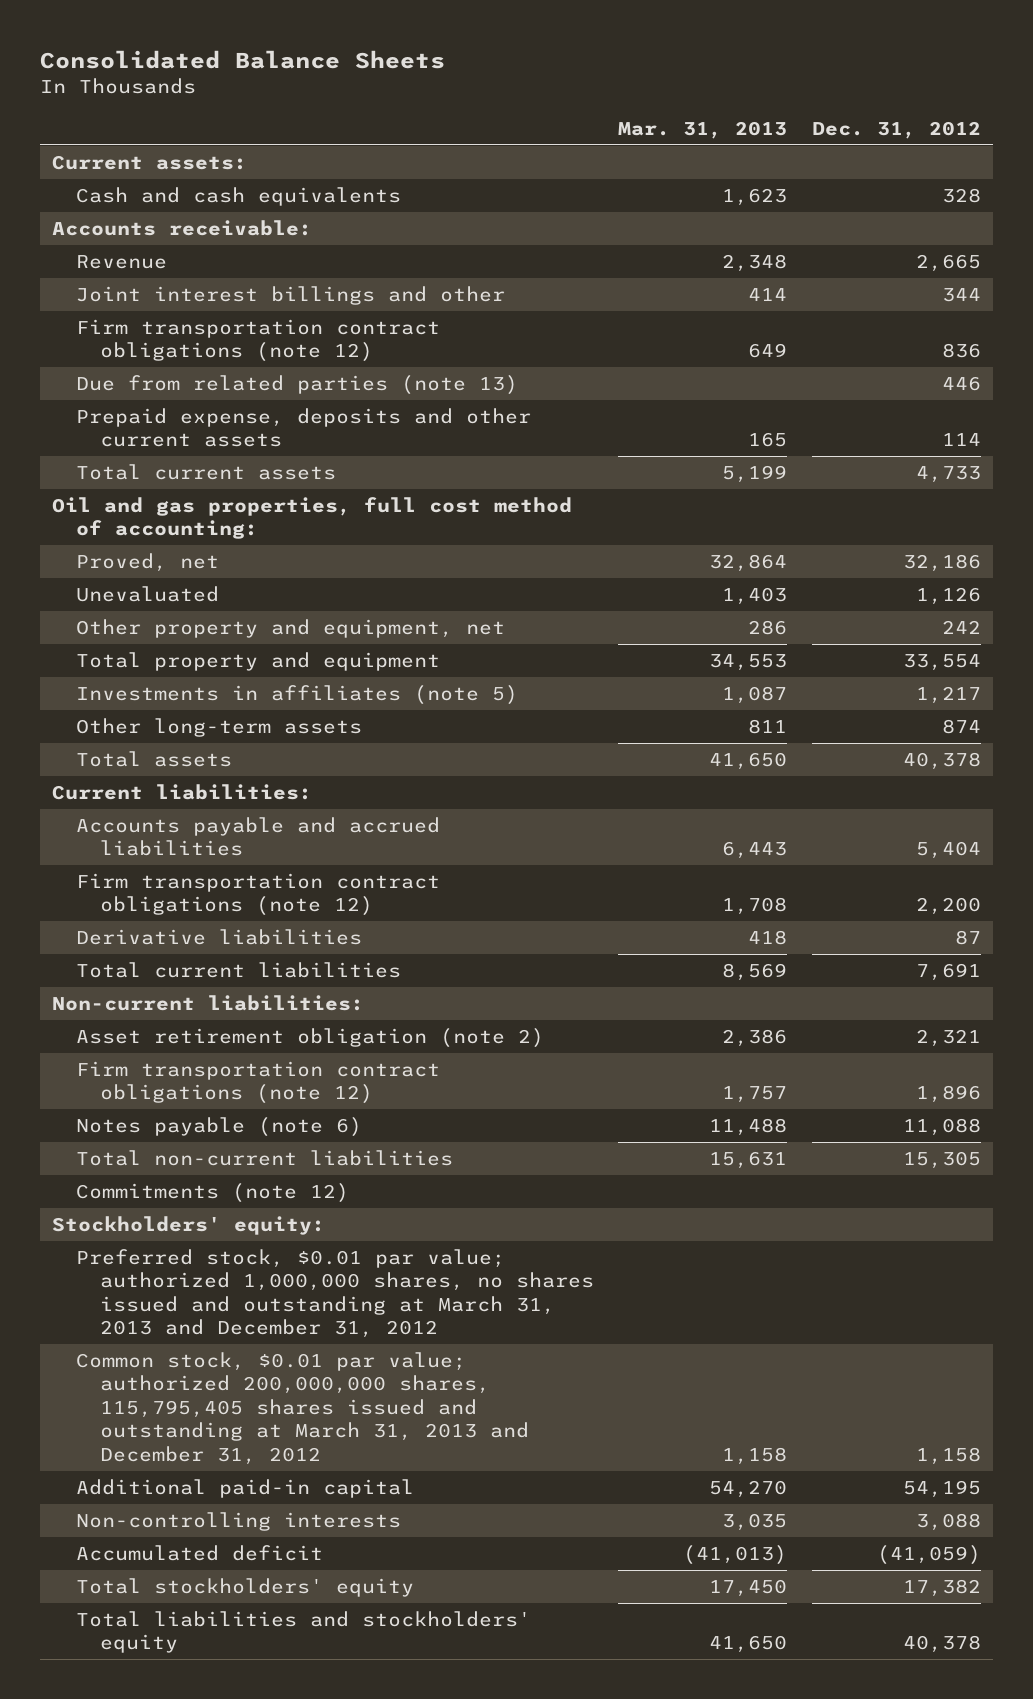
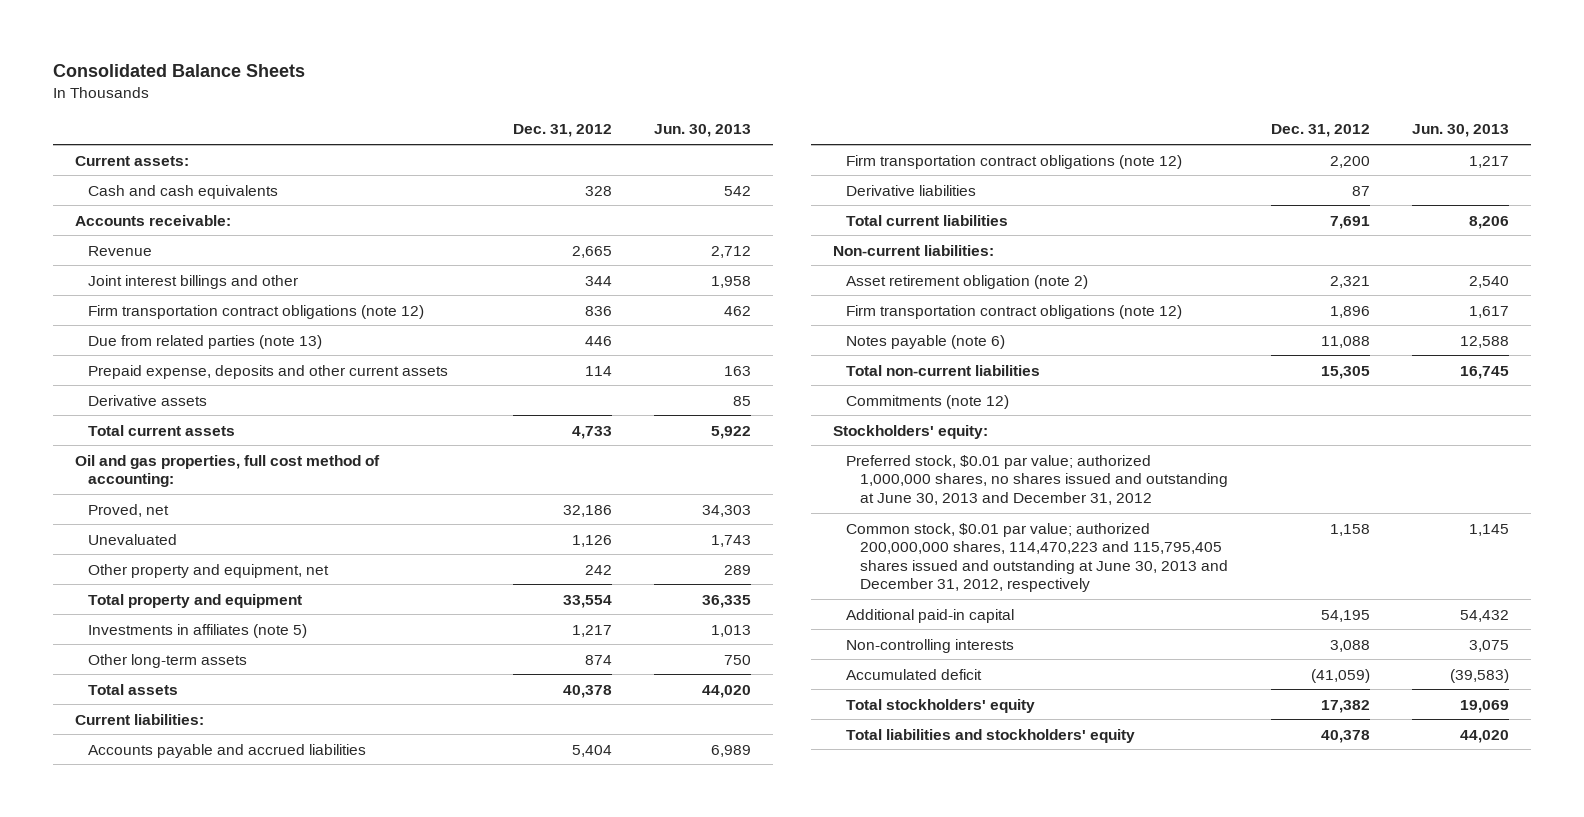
[618,120,788,139] Mar. 31, 2013 -> none
none -> [654,124,752,138] Jun. 30, 2013
none -> [88,394,208,406] Derivative assets
[75,1248,594,1339] Preferred stock, $0.01 par value; authorized 1,000,000 shares, no shares issued and outstanding at March 31, 2013 and December 31, 2012 -> [846,454,1229,505] Preferred stock, $0.01 par value; authorized 1,000,000 shares, no shares issued and outstanding at June 30, 2013 and December 31, 2012
[75,1351,529,1465] Common stock, $0.01 par value; authorized 200,000,000 shares, 115,795,405 shares issued and outstanding at March 31, 2013 and December 31, 2012 -> [846,522,1229,593] Common stock, $0.01 par value; authorized 200,000,000 shares, 114,470,223 and 115,795,405 shares issued and outstanding at June 30, 2013 and December 31, 2012, respectively

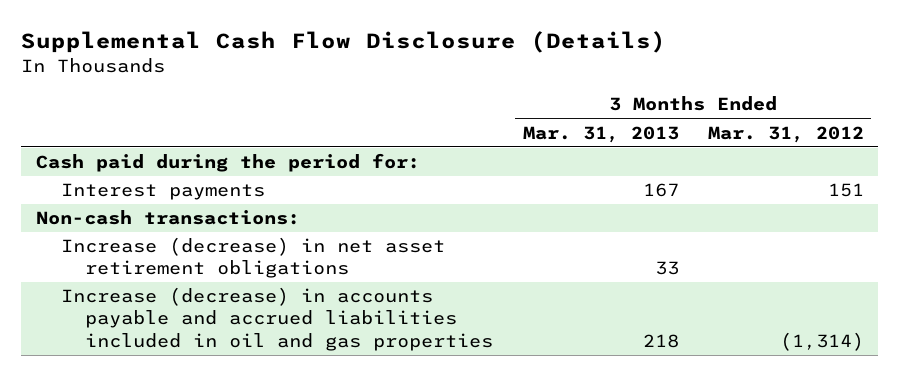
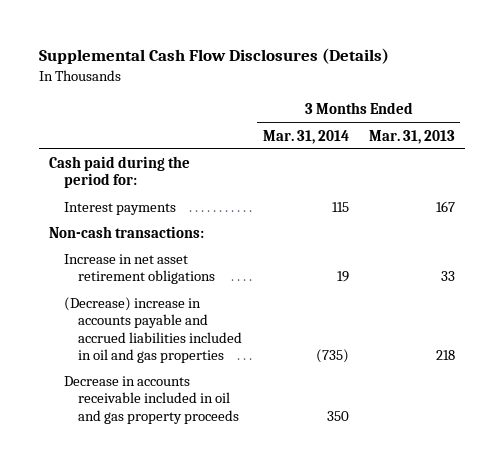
[21,31,667,54] Supplemental Cash Flow Disclosure (Details) -> [38,48,389,65] Supplemental Cash Flow Disclosures (Details)
[707,125,864,143] Mar. 31, 2012 -> none
none -> [262,129,349,144] Mar. 31, 2014
[60,237,445,279] Increase (decrease) in net asset retirement obligations -> [63,254,216,285] Increase in net asset retirement obligations
[60,287,494,351] Increase (decrease) in accounts payable and accrued liabilities included in oil and gas properties -> [63,297,243,363] (Decrease) increase in accounts payable and accrued liabilities included in oil and gas properties
none -> [63,376,240,424] Decrease in accounts receivable included in oil and gas property proceeds

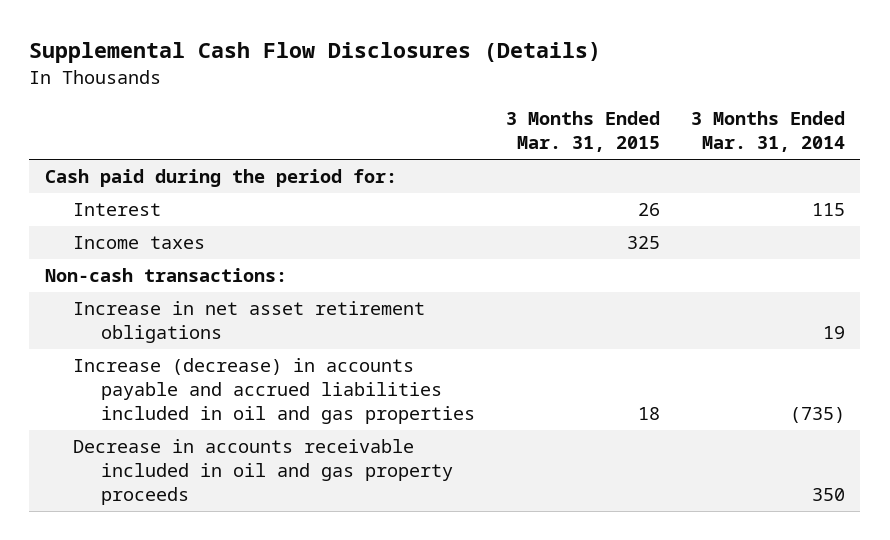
[368,129,455,144] Mar. 31, 2013 -> none
none -> [505,111,660,153] 3 Months Ended Mar. 31, 2015
[63,202,176,216] Interest payments -> [72,203,161,217] Interest
none -> [72,236,205,250] Income taxes
[63,297,243,363] (Decrease) increase in accounts payable and accrued liabilities included in oil and gas properties -> [72,358,475,425] Increase (decrease) in accounts payable and accrued liabilities included in oil and gas properties

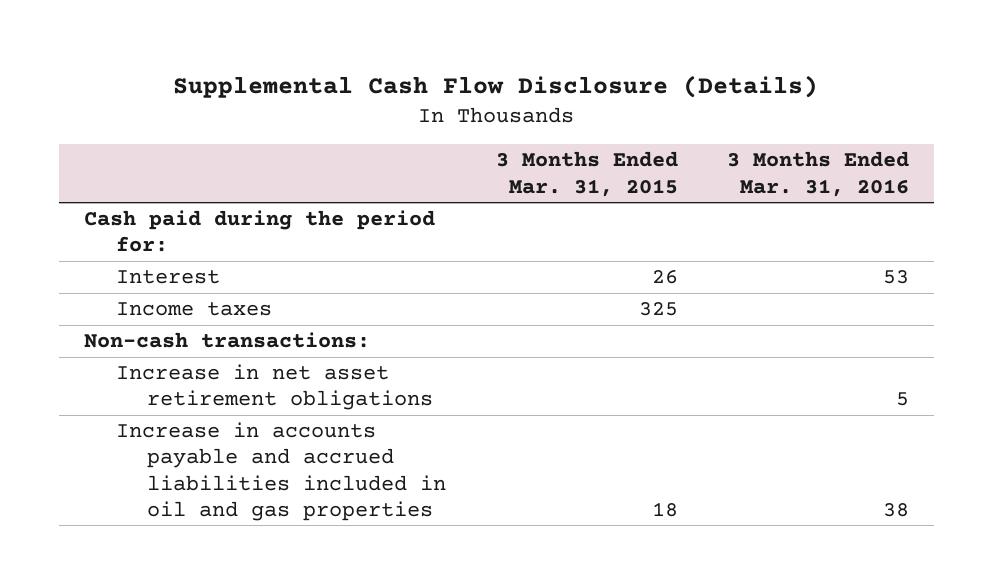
[29,42,602,64] Supplemental Cash Flow Disclosures (Details) -> [173,75,819,99] Supplemental Cash Flow Disclosure (Details)
[690,111,845,153] 3 Months Ended Mar. 31, 2014 -> none
none -> [726,151,909,197] 3 Months Ended Mar. 31, 2016
[72,439,453,506] Decrease in accounts receivable included in oil and gas property proceeds -> none
[72,358,475,425] Increase (decrease) in accounts payable and accrued liabilities included in oil and gas properties -> [115,422,447,521] Increase in accounts payable and accrued liabilities included in oil and gas properties

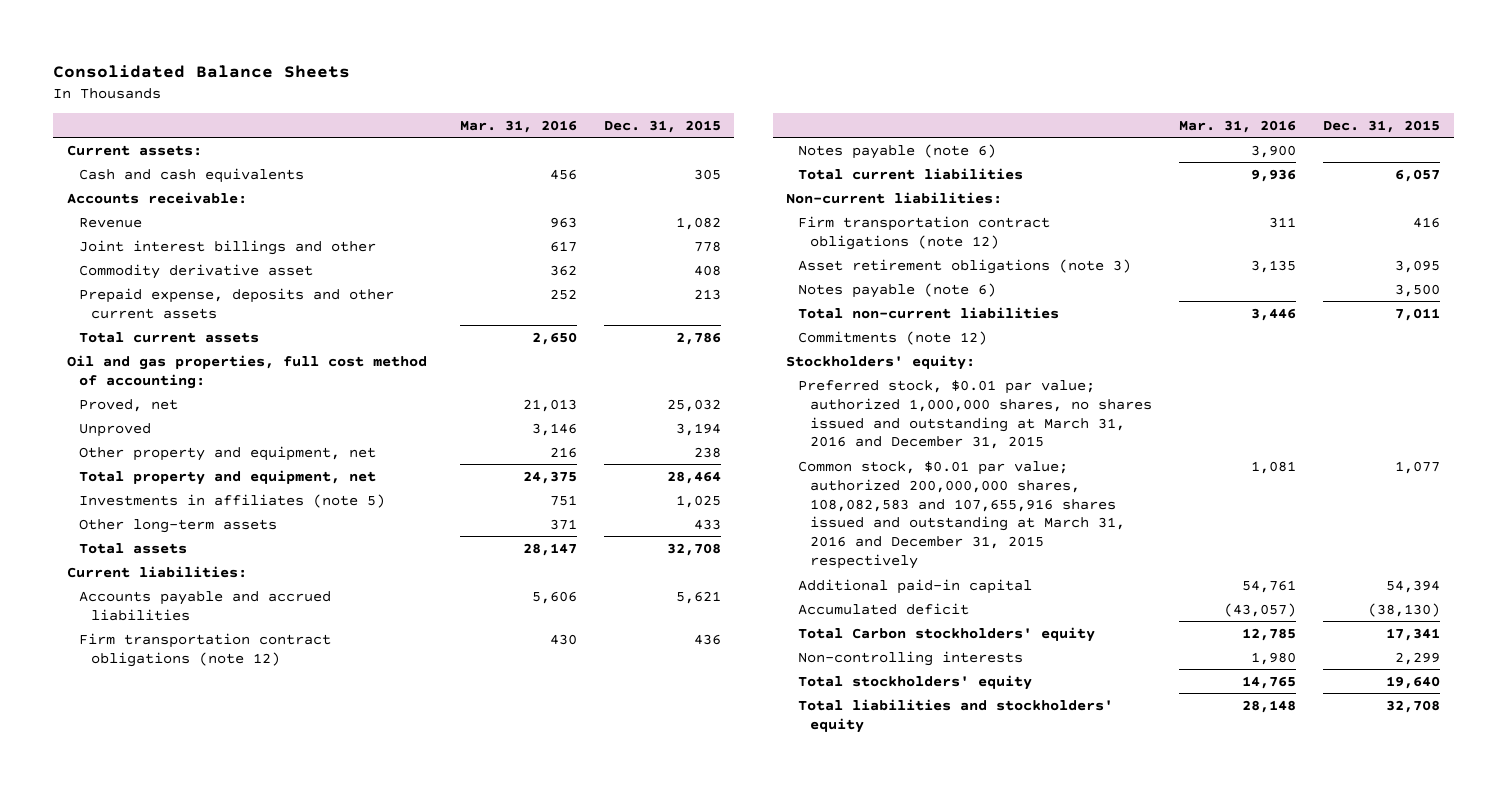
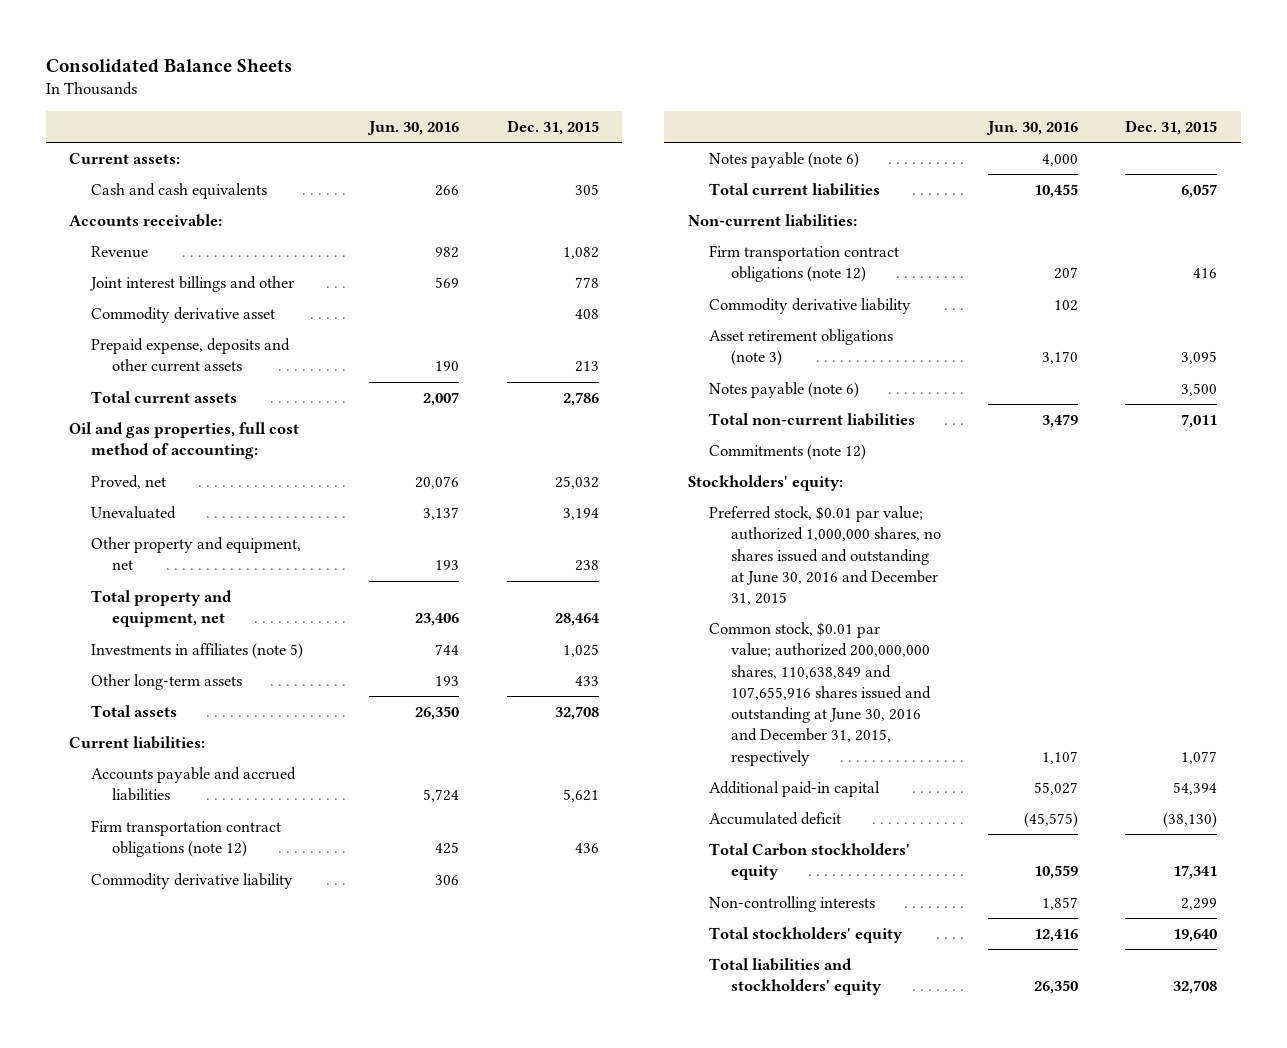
[459,119,577,133] Mar. 31, 2016 -> none
none -> [367,120,460,135] Jun. 30, 2016
[78,422,151,437] Unproved -> [90,506,176,520] Unevaluated
none -> [90,873,293,890] Commodity derivative liability
none -> [709,298,912,315] Commodity derivative liability
[798,379,1153,450] Preferred stock, $0.01 par value; authorized 1,000,000 shares, no shares issued and outstanding at March 31, 2016 and December 31, 2015 -> [709,506,941,606] Preferred stock, $0.01 par value; authorized 1,000,000 shares, no shares issued and outstanding at June 30, 2016 and December 31, 2015
[798,460,1126,570] Common stock, $0.01 par value; authorized 200,000,000 shares, 108,082,583 and 107,655,916 shares issued and outstanding at March 31, 2016 and December 31, 2015 respectively -> [709,622,931,766] Common stock, $0.01 par value; authorized 200,000,000 shares, 110,638,849 and 107,655,916 shares issued and outstanding at June 30, 2016 and December 31, 2015, respectively

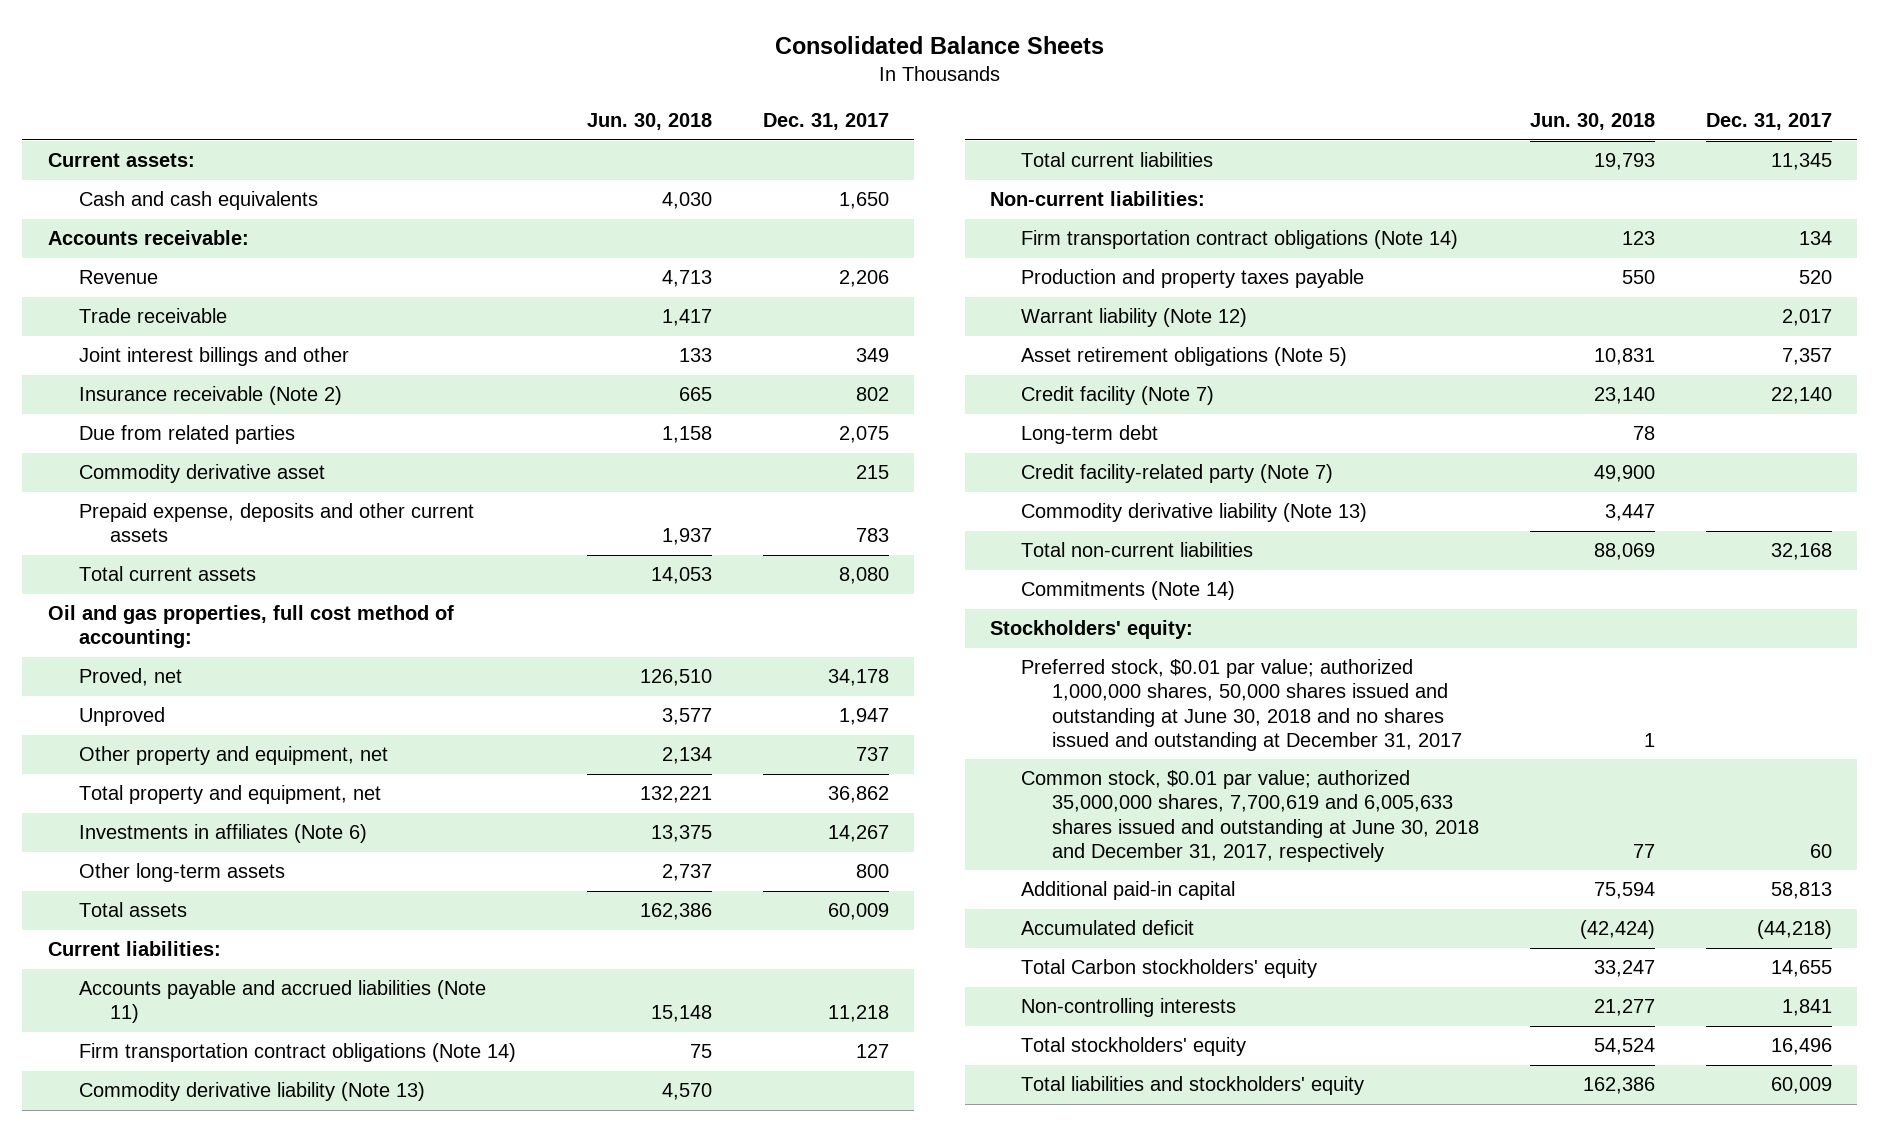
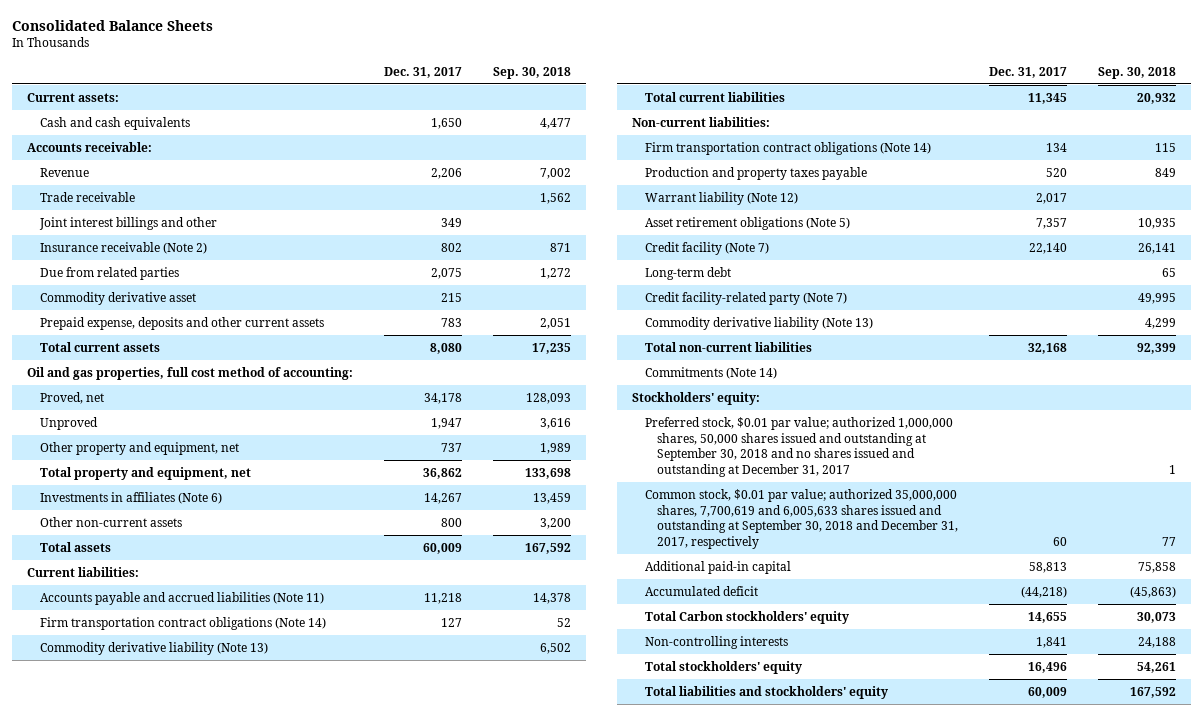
[587,113,713,131] Jun. 30, 2018 -> none
none -> [492,66,571,79] Sep. 30, 2018
[78,863,285,883] Other long-term assets -> [39,516,182,527] Other non-current assets
[1021,659,1463,751] Preferred stock, $0.01 par value; authorized 1,000,000 shares, 50,000 shares issued and outstanding at June 30, 2018 and no shares issued and outstanding at December 31, 2017 -> [644,416,953,477] Preferred stock, $0.01 par value; authorized 1,000,000 shares, 50,000 shares issued and outstanding at September 30, 2018 and no shares issued and outstanding at December 31, 2017
[1021,770,1480,862] Common stock, $0.01 par value; authorized 35,000,000 shares, 7,700,619 and 6,005,633 shares issued and outstanding at June 30, 2018 and December 31, 2017, respectively -> [644,488,959,549] Common stock, $0.01 par value; authorized 35,000,000 shares, 7,700,619 and 6,005,633 shares issued and outstanding at September 30, 2018 and December 31, 2017, respectively

